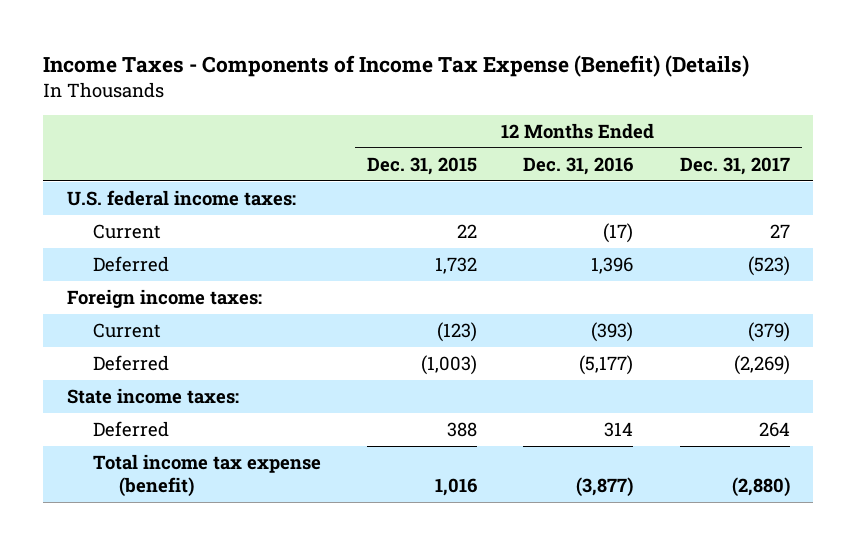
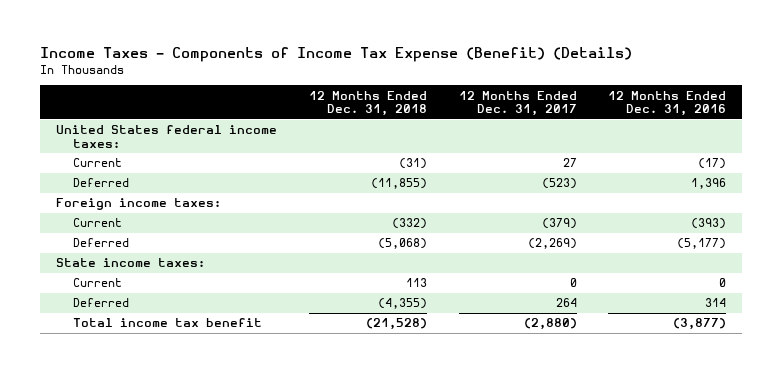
[367,157,478,176] Dec. 31, 2015 -> none
none -> [308,90,427,117] 12 Months Ended Dec. 31, 2018
[66,190,296,207] U.S. federal income taxes: -> [55,125,277,149] United States federal income taxes:
none -> [72,278,122,288] Current
[92,454,321,497] Total income tax expense (benefit) -> [72,318,262,328] Total income tax benefit

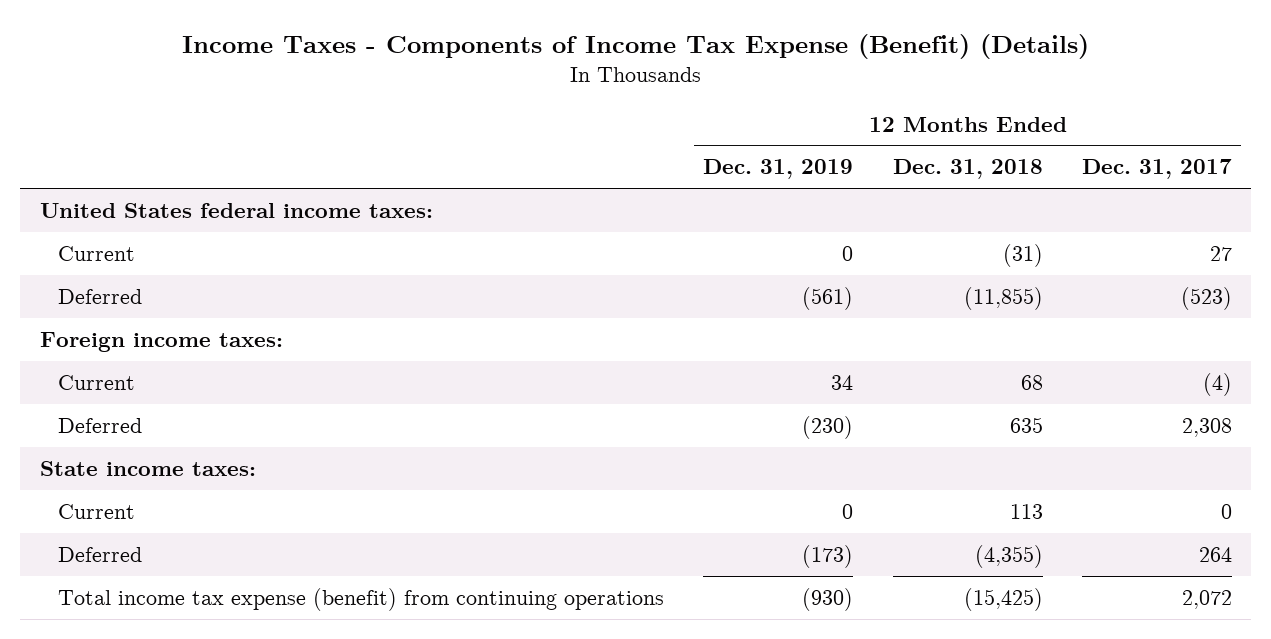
[608,90,727,117] 12 Months Ended Dec. 31, 2016 -> none
none -> [703,159,854,180] Dec. 31, 2019
[391,218,427,230] (332) -> [1020,374,1043,390] 68
[541,218,577,230] (379) -> [1202,372,1232,396] (4)
[377,238,427,250] (5,068) -> [1009,416,1043,433] 635
[527,238,577,250] (2,269) -> [1181,417,1232,437] 2,308
[72,318,262,328] Total income tax benefit -> [58,587,665,611] Total income tax expense (benefit) from continuing operations
[365,318,427,331] (21,528) -> [963,587,1043,611] (15,425)
[523,318,577,331] (2,880) -> [1181,589,1232,609] 2,072

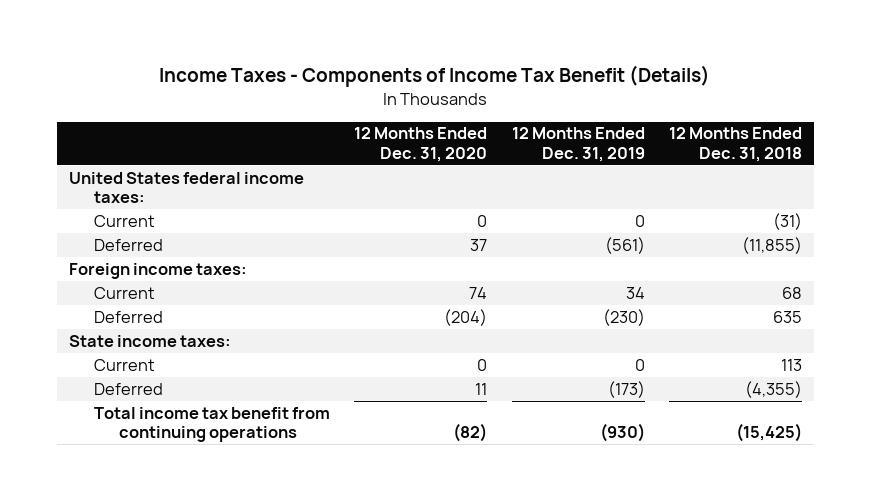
[181,34,1089,60] Income Taxes - Components of Income Tax Expense (Benefit) (Details) -> [159,65,711,88] Income Taxes - Components of Income Tax Benefit (Details)
[1081,159,1232,180] Dec. 31, 2017 -> none
none -> [354,127,488,162] 12 Months Ended Dec. 31, 2020
[58,587,665,611] Total income tax expense (benefit) from continuing operations -> [93,406,330,443] Total income tax benefit from continuing operations

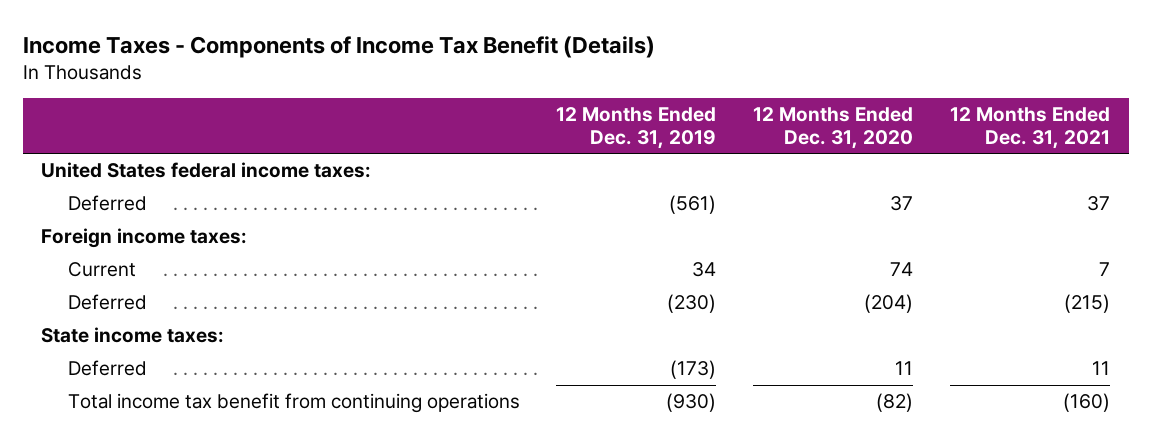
[669,127,803,162] 12 Months Ended Dec. 31, 2018 -> none
none -> [950,107,1111,149] 12 Months Ended Dec. 31, 2021
[93,214,155,227] Current -> none
[93,358,155,371] Current -> none

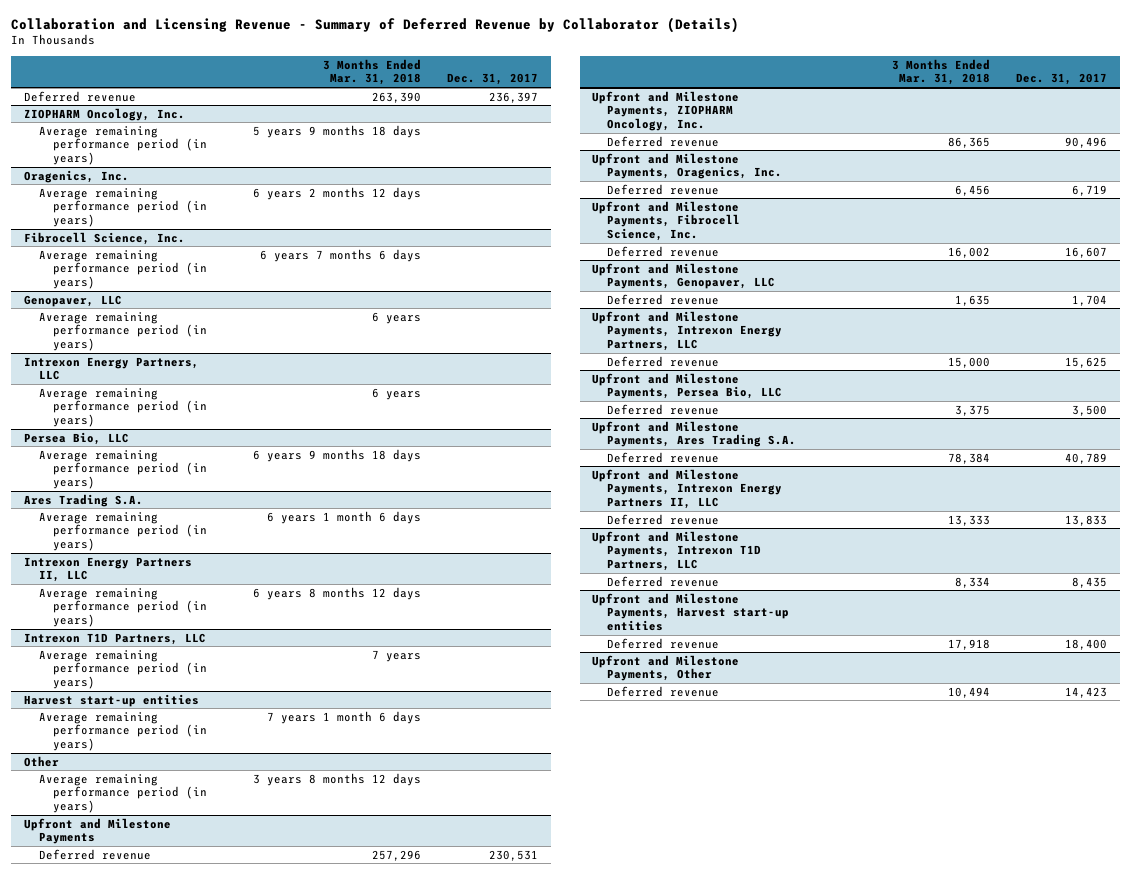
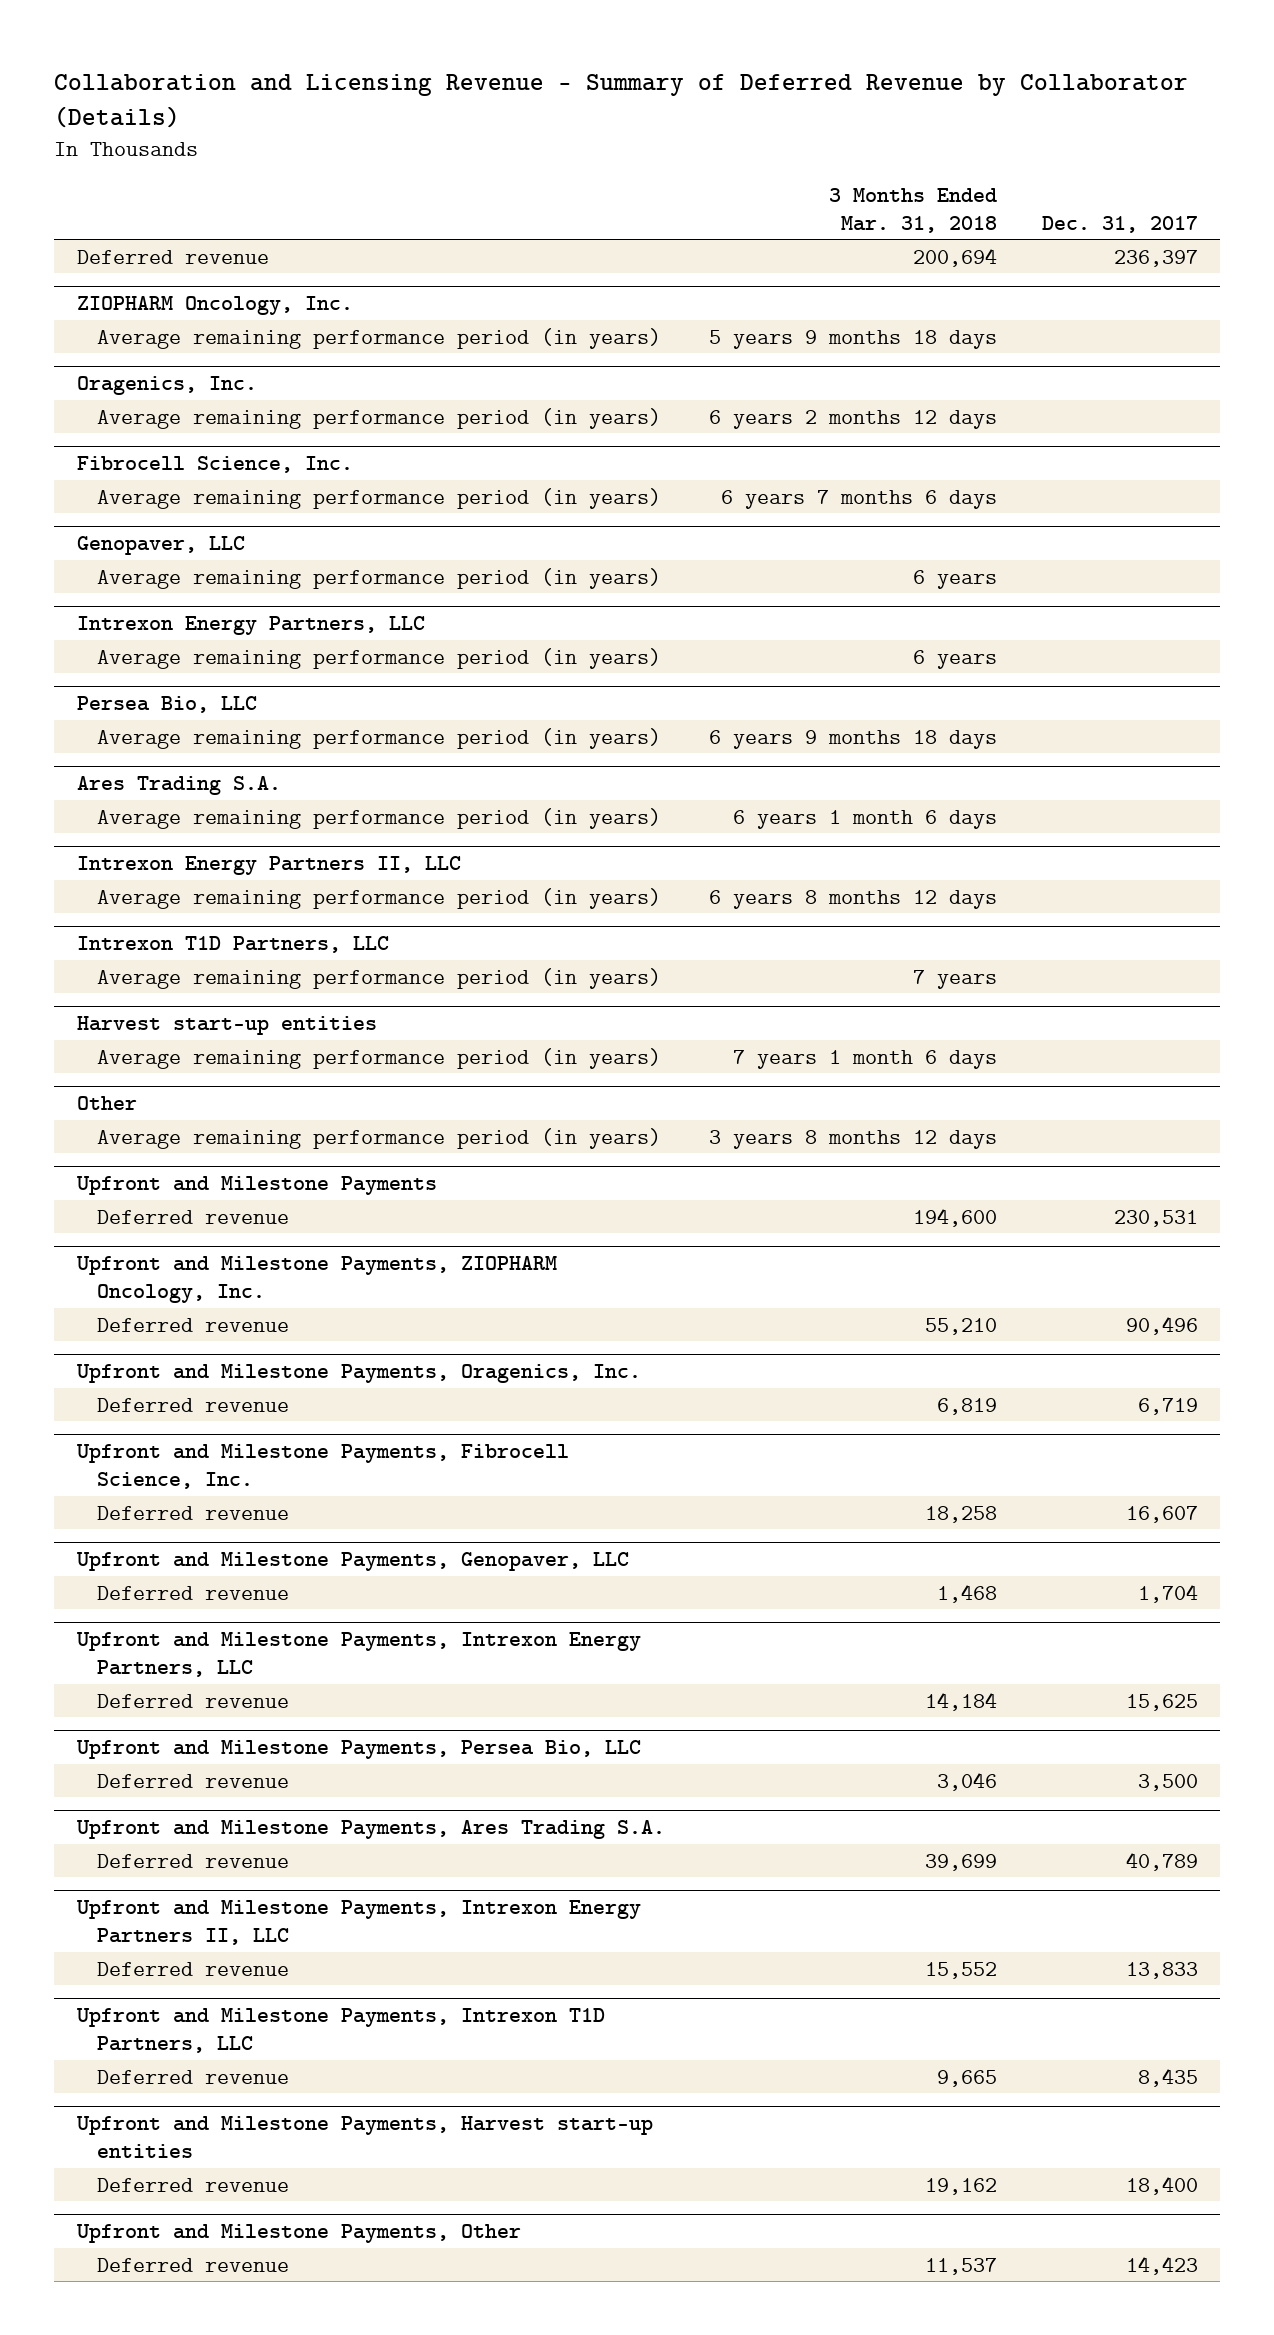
[372,91,422,103] 263,390 -> [913,247,998,267] 200,694
[372,849,422,861] 257,296 -> [913,1207,998,1227] 194,600
[947,136,990,148] 86,365 -> [925,1317,998,1335] 55,210
[954,184,990,196] 6,456 -> [937,1397,998,1415] 6,819
[947,246,990,258] 16,002 -> [925,1505,998,1523] 18,258
[954,294,990,306] 1,635 -> [937,1583,998,1603] 1,468
[947,356,990,368] 15,000 -> [925,1691,998,1711] 14,184
[954,404,990,416] 3,375 -> [937,1771,998,1791] 3,046
[947,452,990,464] 78,384 -> [925,1853,998,1871] 39,699
[947,514,990,526] 13,333 -> [925,1961,998,1979] 15,552
[954,576,990,588] 8,334 -> [937,2069,998,2087] 9,665
[947,638,990,650] 17,918 -> [925,2177,998,2195] 19,162
[947,686,990,698] 10,494 -> [925,2257,998,2275] 11,537

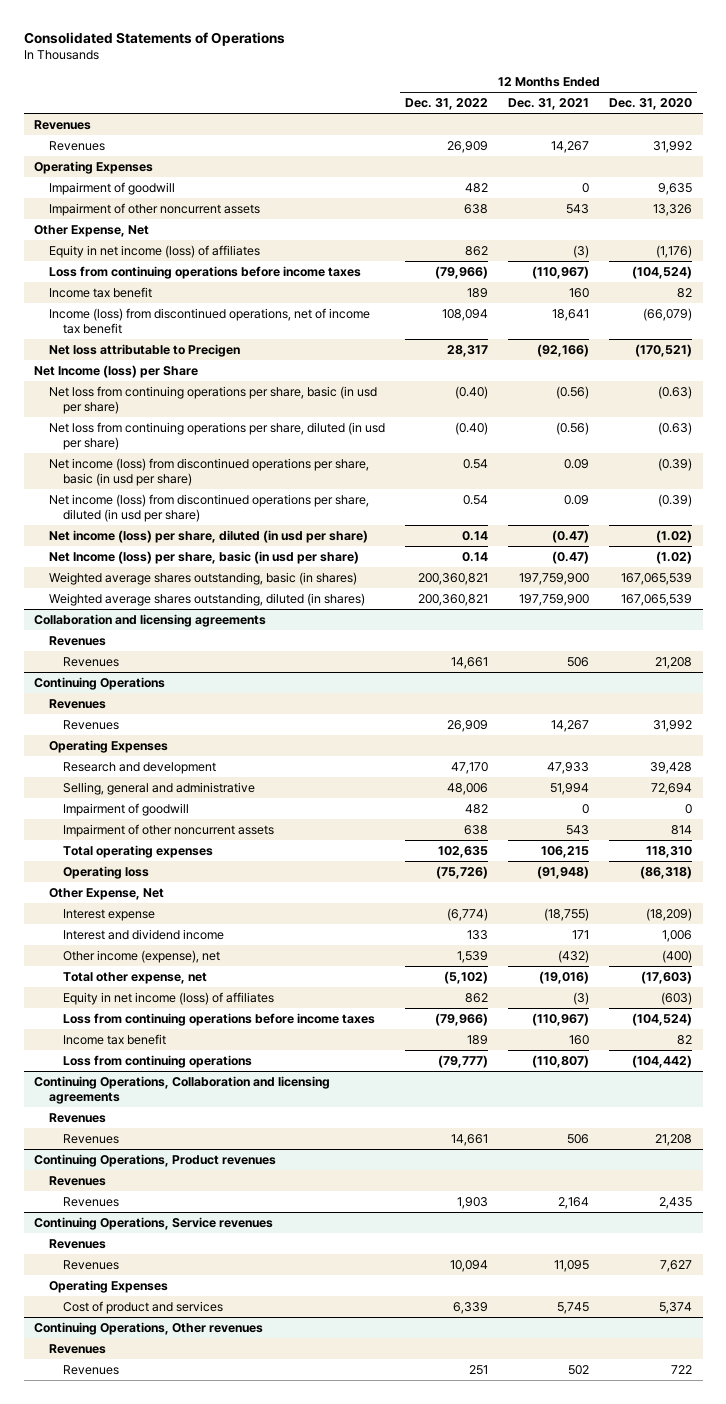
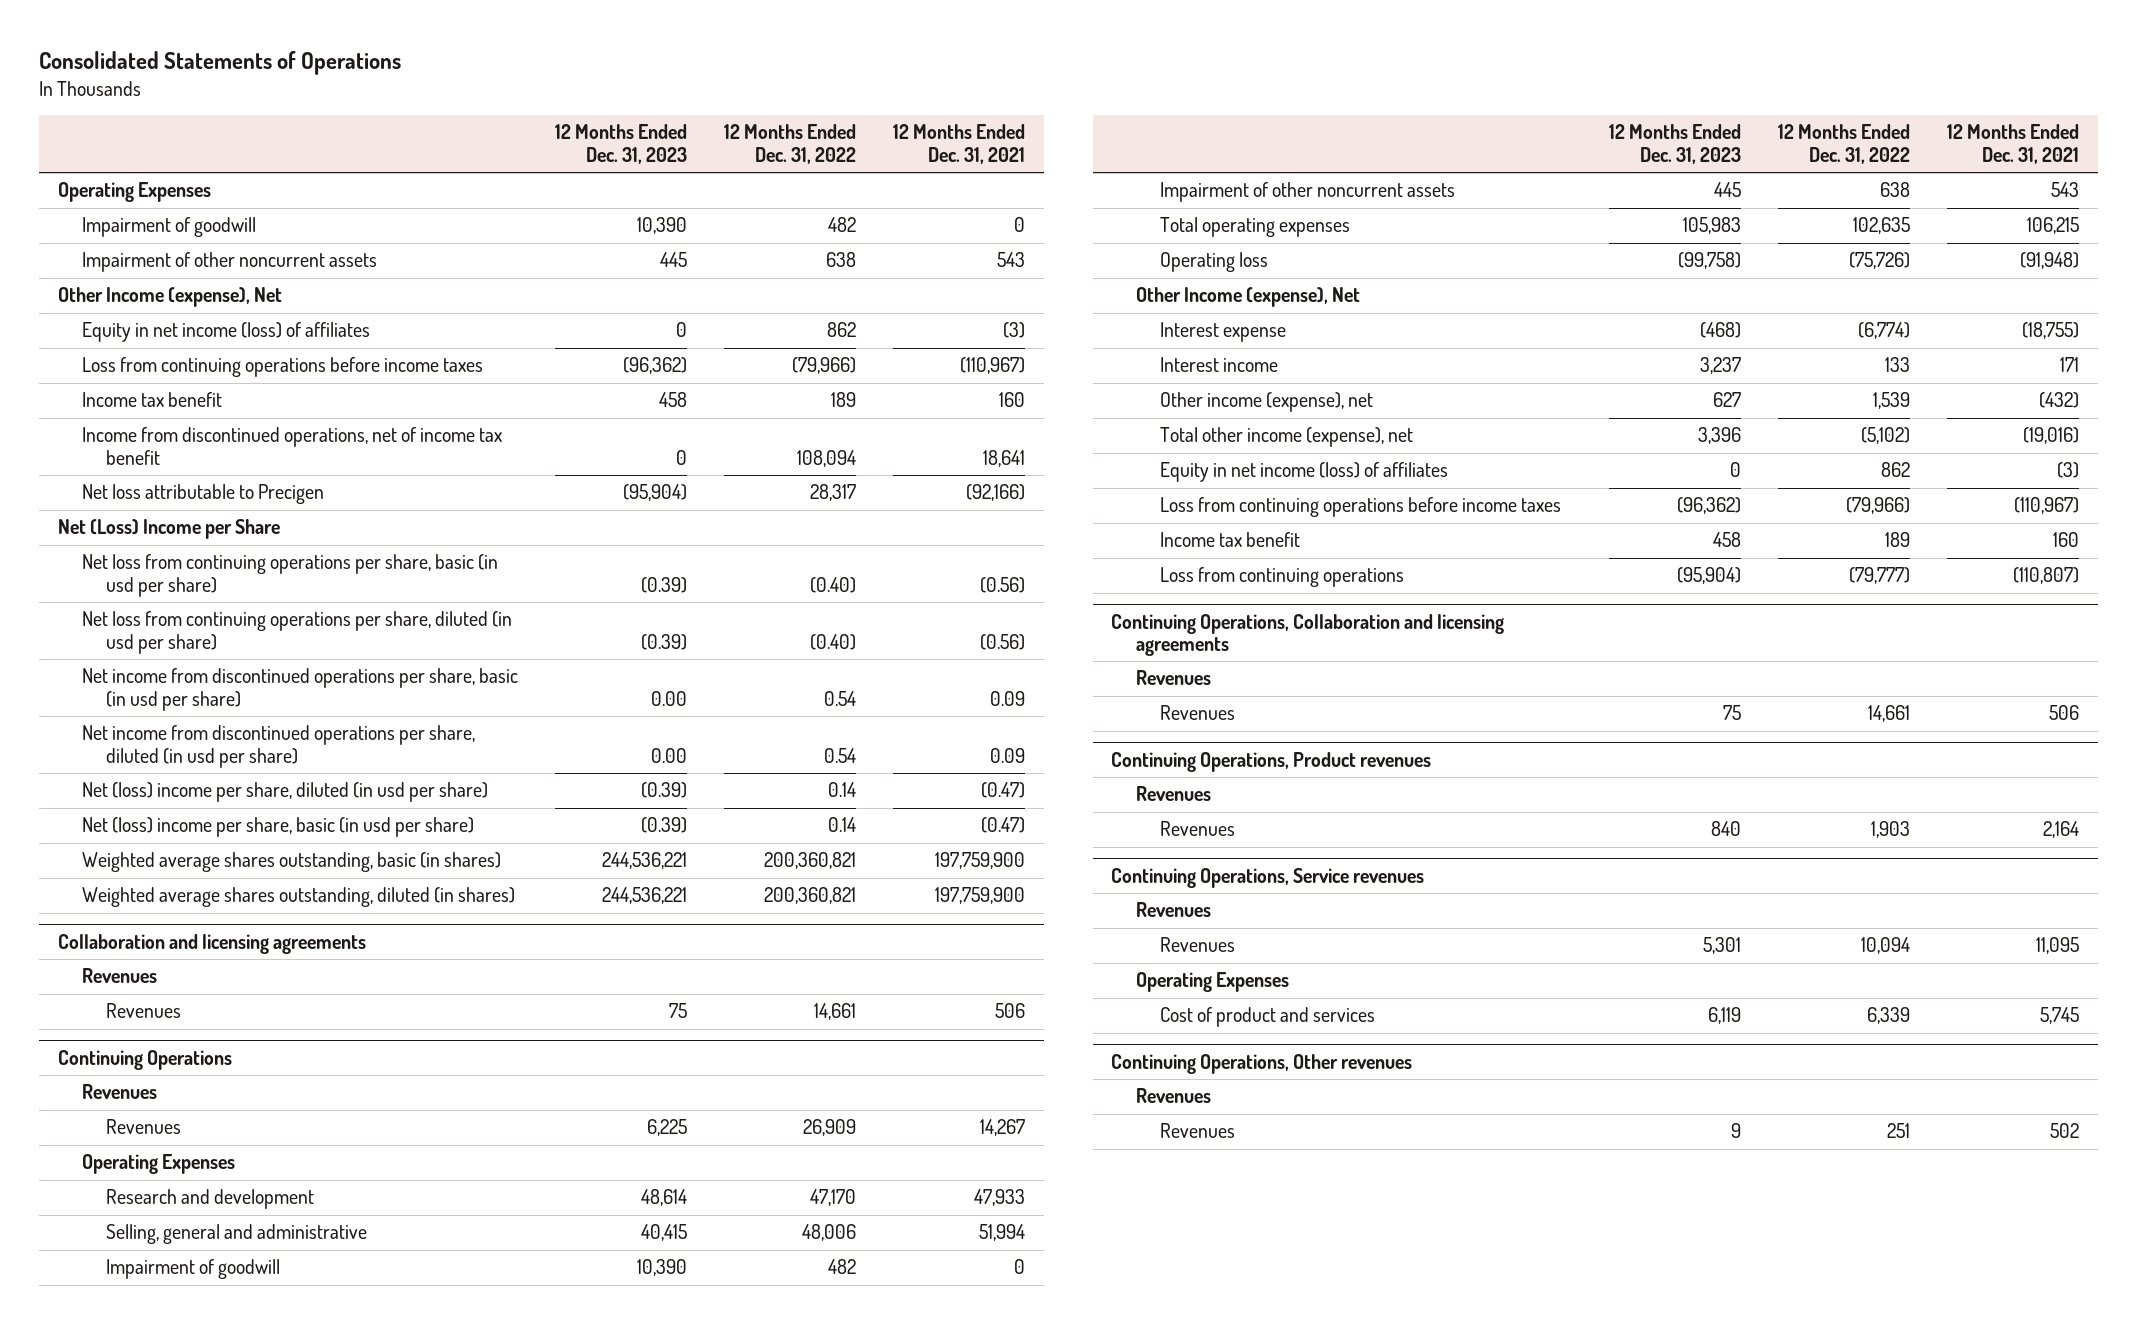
[609,98,693,111] Dec. 31, 2020 -> none
none -> [555,124,688,164] 12 Months Ended Dec. 31, 2023
[33,119,91,130] Revenues -> none
[48,140,105,151] Revenues -> none
[33,224,149,237] Other Expense, Net -> [57,287,282,308] Other Income (expense), Net
[48,307,370,335] Income (loss) from discontinued operations, net of income tax benefit -> [81,427,502,465] Income from discontinued operations, net of income tax benefit
[33,364,198,378] Net Income (loss) per Share -> [57,519,280,540] Net (Loss) Income per Share
[48,457,369,487] Net income (loss) from discontinued operations per share, basic (in usd per share) -> [81,668,518,711] Net income from discontinued operations per share, basic (in usd per share)
[48,493,369,523] Net income (loss) from discontinued operations per share, diluted (in usd per share) -> [81,725,475,768] Net income from discontinued operations per share, diluted (in usd per share)
[48,529,368,543] Net income (loss) per share, diluted (in usd per share) -> [81,782,488,803] Net (loss) income per share, diluted (in usd per share)
[48,550,359,564] Net Income (loss) per share, basic (in usd per share) -> [81,817,474,838] Net (loss) income per share, basic (in usd per share)
[48,887,164,900] Other Expense, Net -> [1135,287,1360,308] Other Income (expense), Net
[63,928,225,940] Interest and dividend income -> [1160,357,1279,373] Interest income
[63,971,208,984] Total other expense, net -> [1160,427,1414,448] Total other income (expense), net

